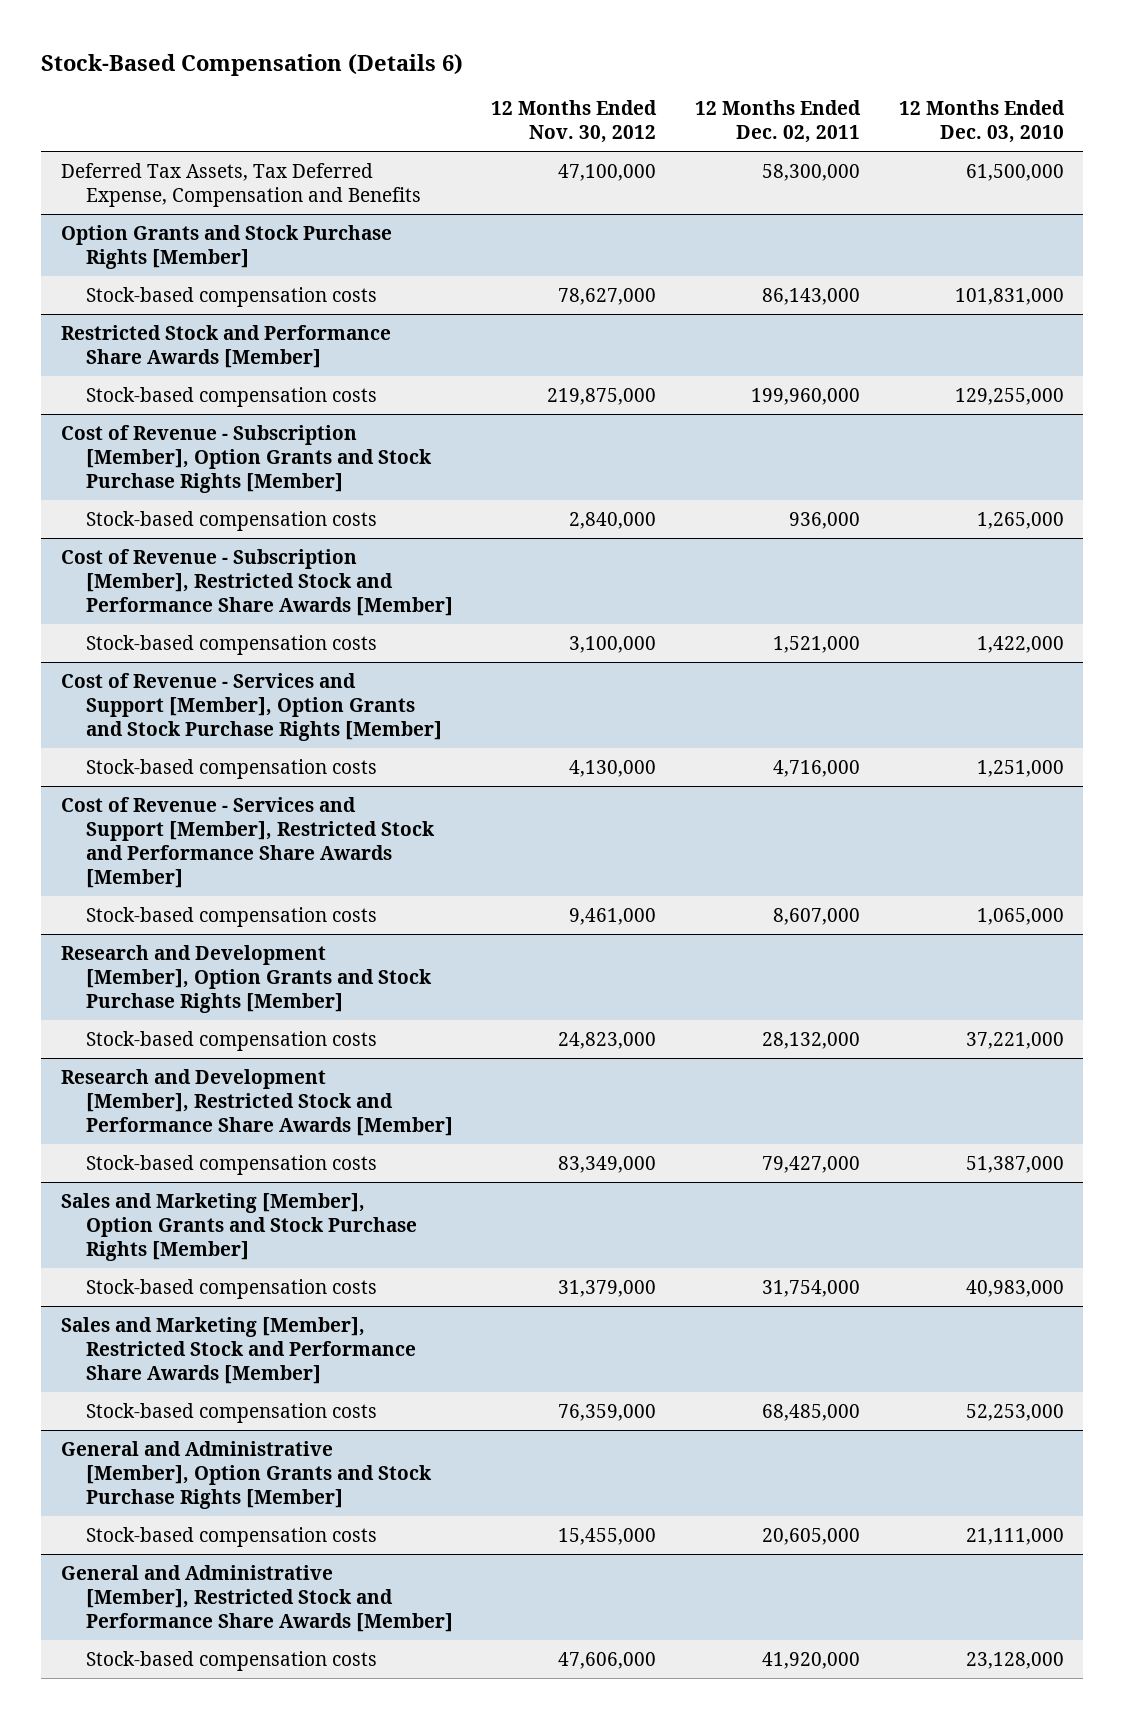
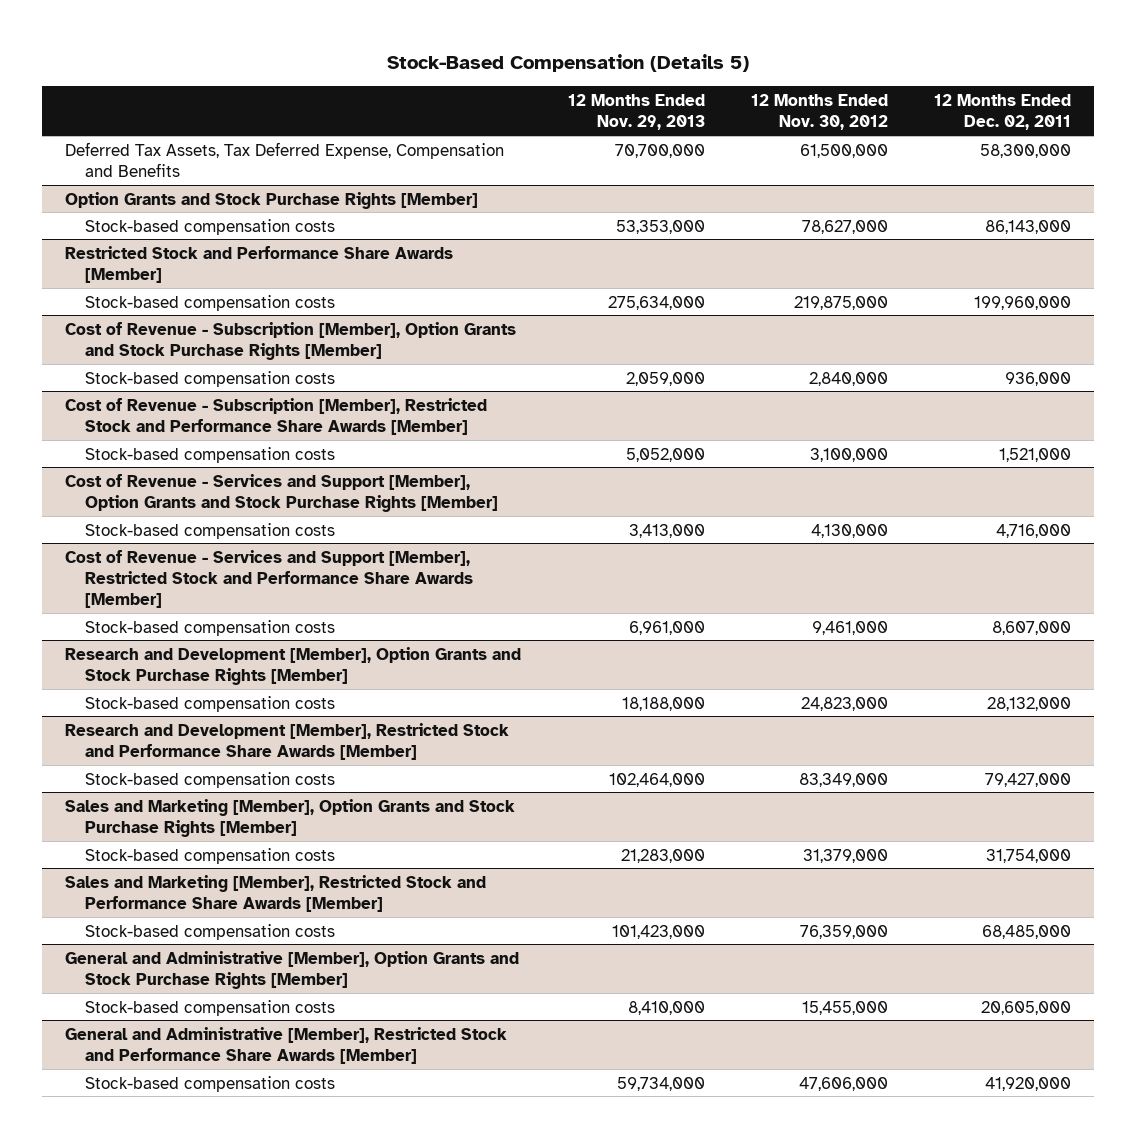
[41,53,464,76] Stock-Based Compensation (Details 6) -> [387,54,750,73] Stock-Based Compensation (Details 5)
[898,100,1065,144] 12 Months Ended Dec. 03, 2010 -> none
none -> [567,93,705,131] 12 Months Ended Nov. 29, 2013
[558,163,657,181] 47,100,000 -> [799,143,888,158] 61,500,000

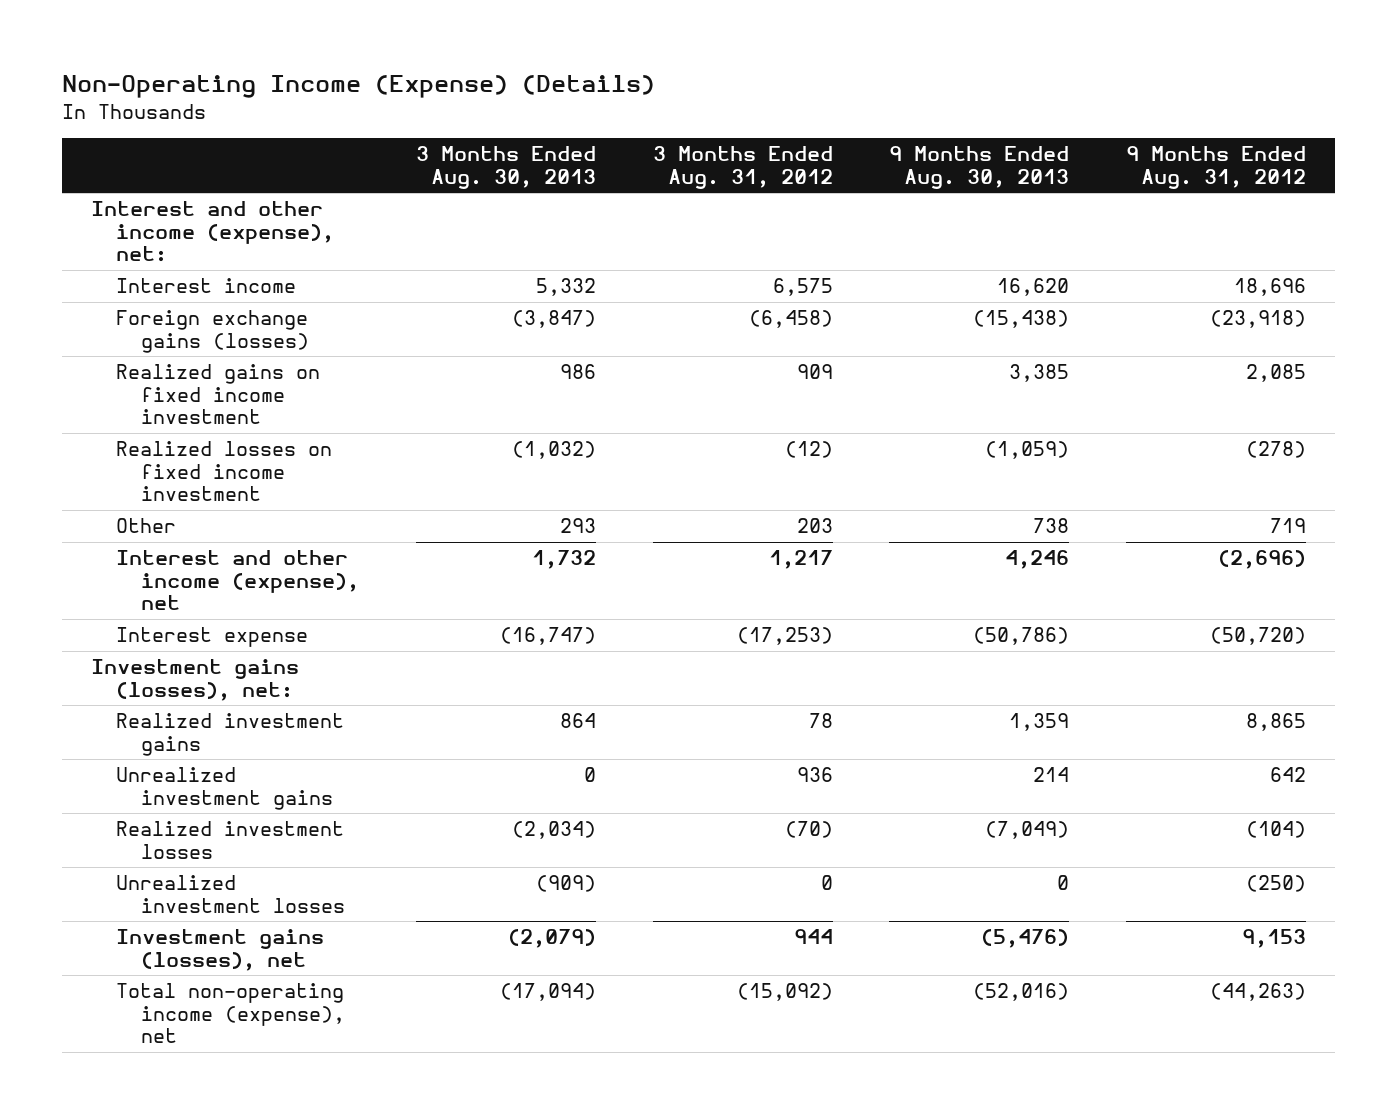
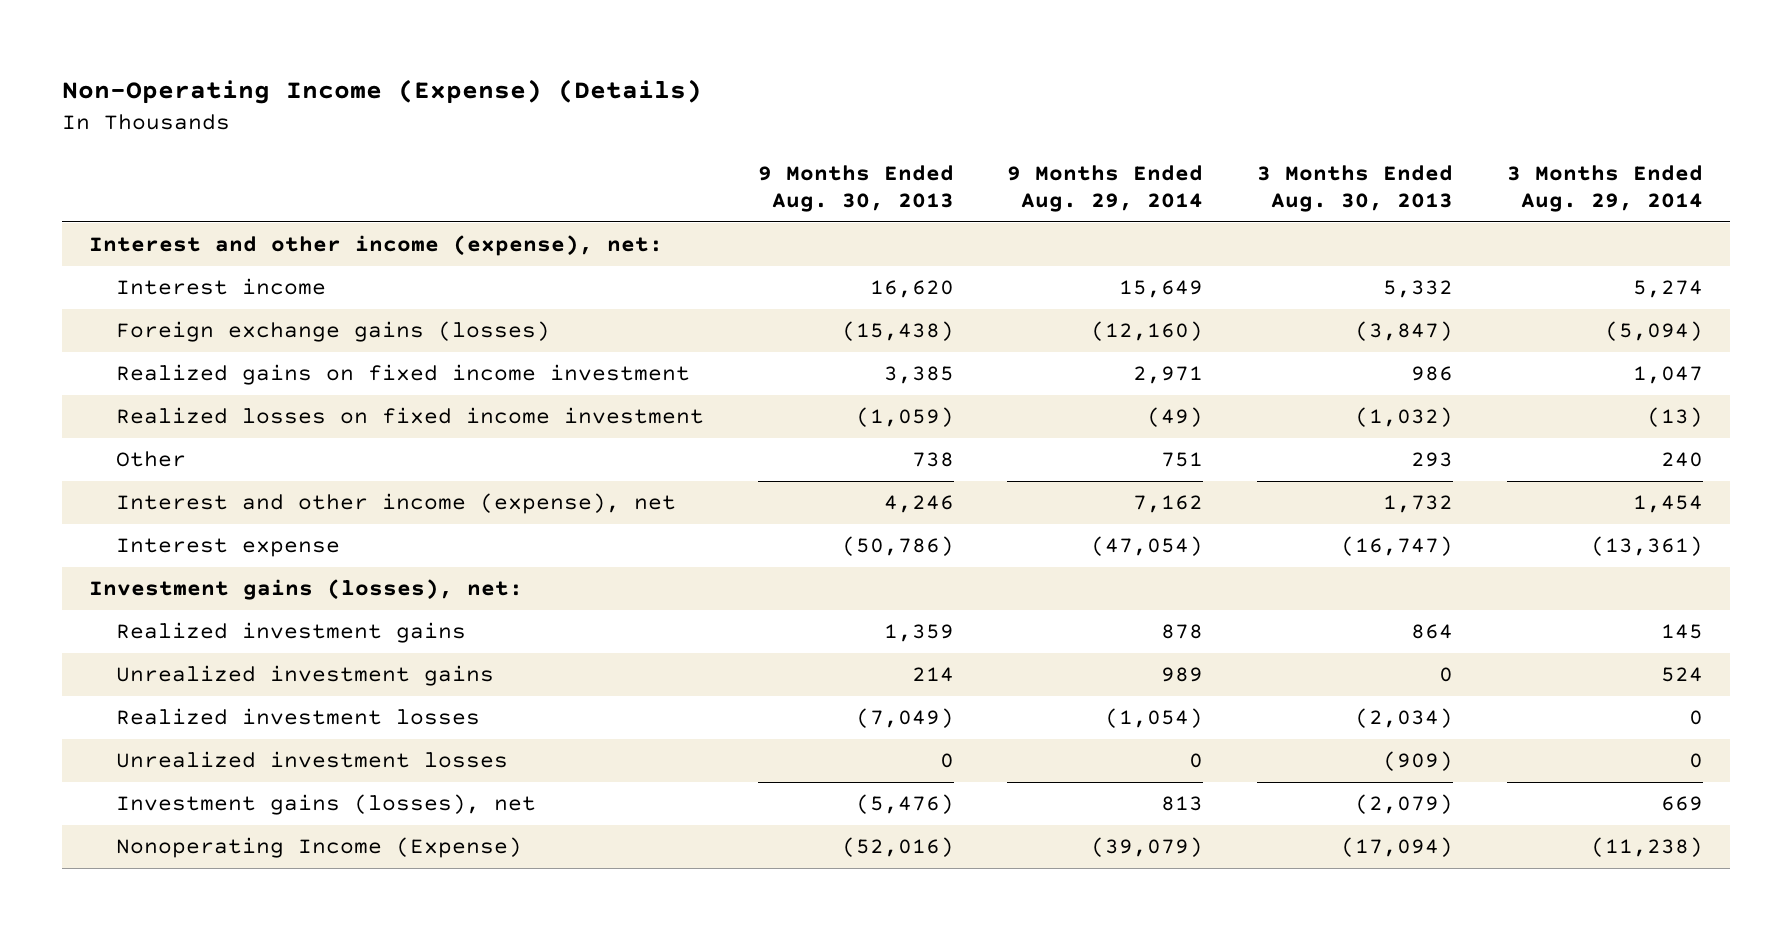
[652,146,833,189] 3 Months Ended Aug. 31, 2012 -> none
[1126,146,1307,189] 9 Months Ended Aug. 31, 2012 -> none
none -> [1007,164,1204,213] 9 Months Ended Aug. 29, 2014
none -> [1506,164,1703,213] 3 Months Ended Aug. 29, 2014
[115,983,345,1044] Total non-operating income (expense), net -> [115,837,522,859] Nonoperating Income (Expense)

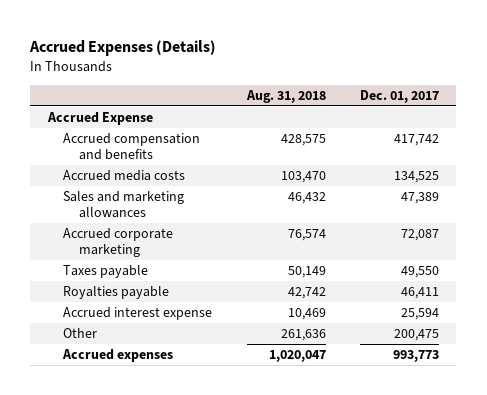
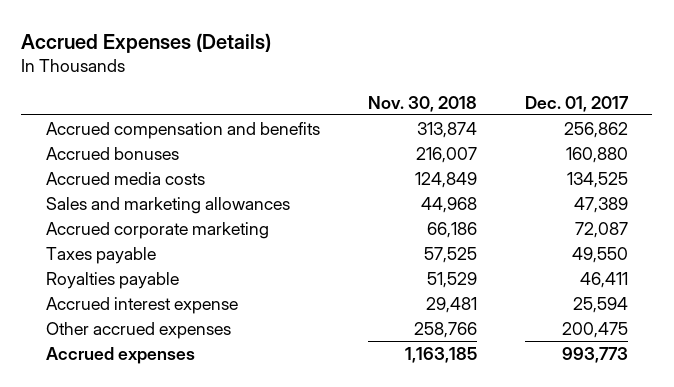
[245,89,326,103] Aug. 31, 2018 -> none
none -> [367,95,477,112] Nov. 30, 2018
[46,111,153,125] Accrued Expense -> none
[393,133,439,146] 417,742 -> [563,122,628,139] 256,862
none -> [45,147,179,161] Accrued bonuses
[63,327,98,338] Other -> [45,322,231,340] Other accrued expenses

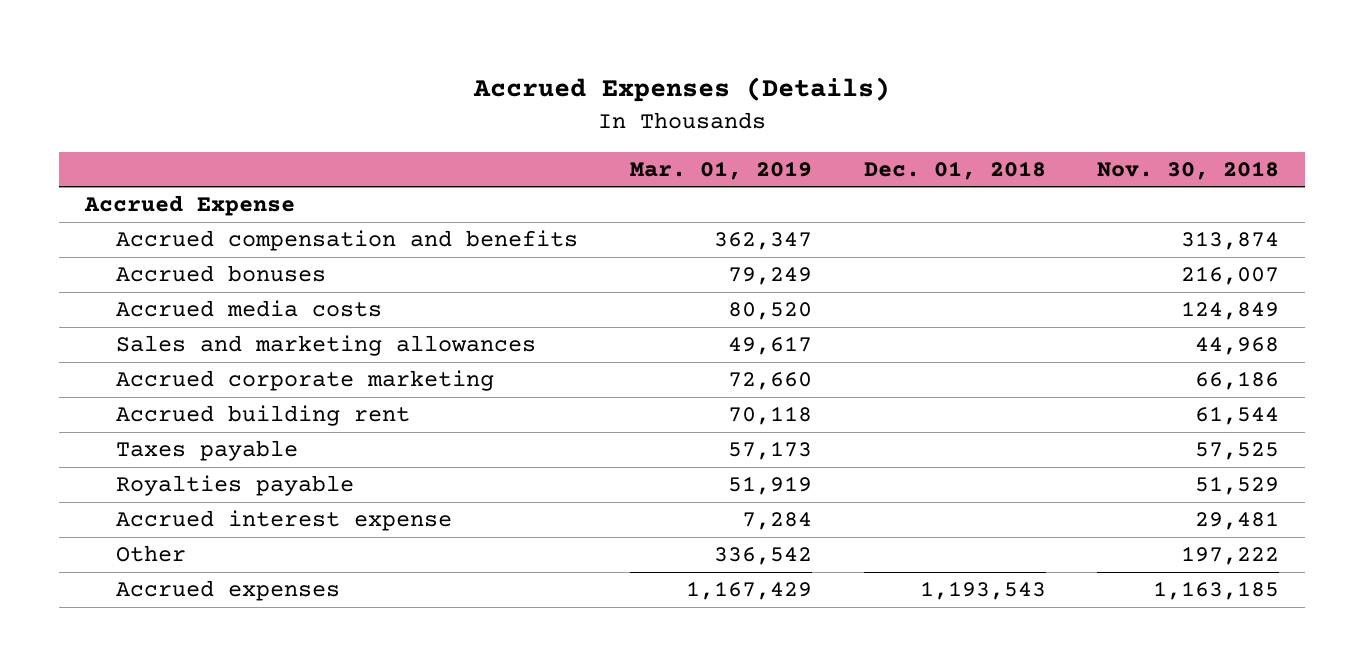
[524,95,629,112] Dec. 01, 2017 -> none
none -> [630,160,813,180] Mar. 01, 2019
none -> [863,160,1046,180] Dec. 01, 2018
none -> [84,195,296,217] Accrued Expense
none -> [116,405,411,427] Accrued building rent
[45,322,231,340] Other accrued expenses -> [116,545,187,563] Other
[413,322,477,339] 258,766 -> [1181,546,1280,566] 197,222

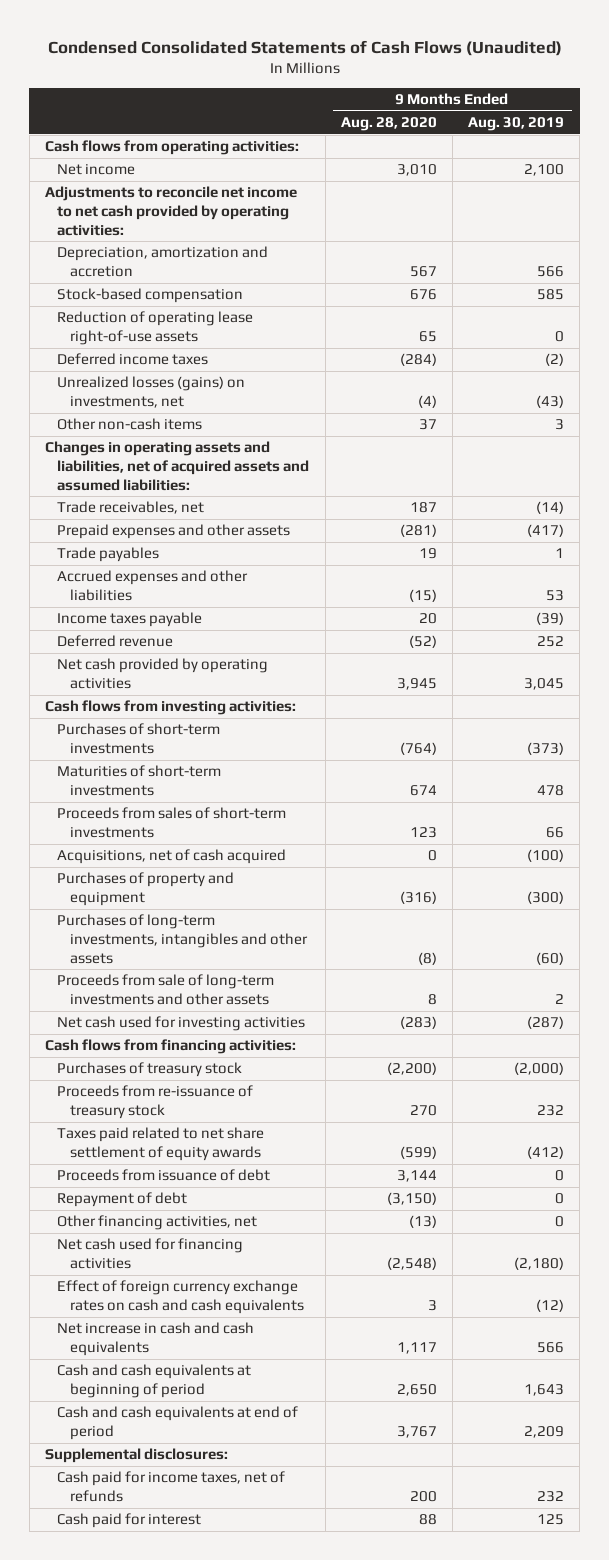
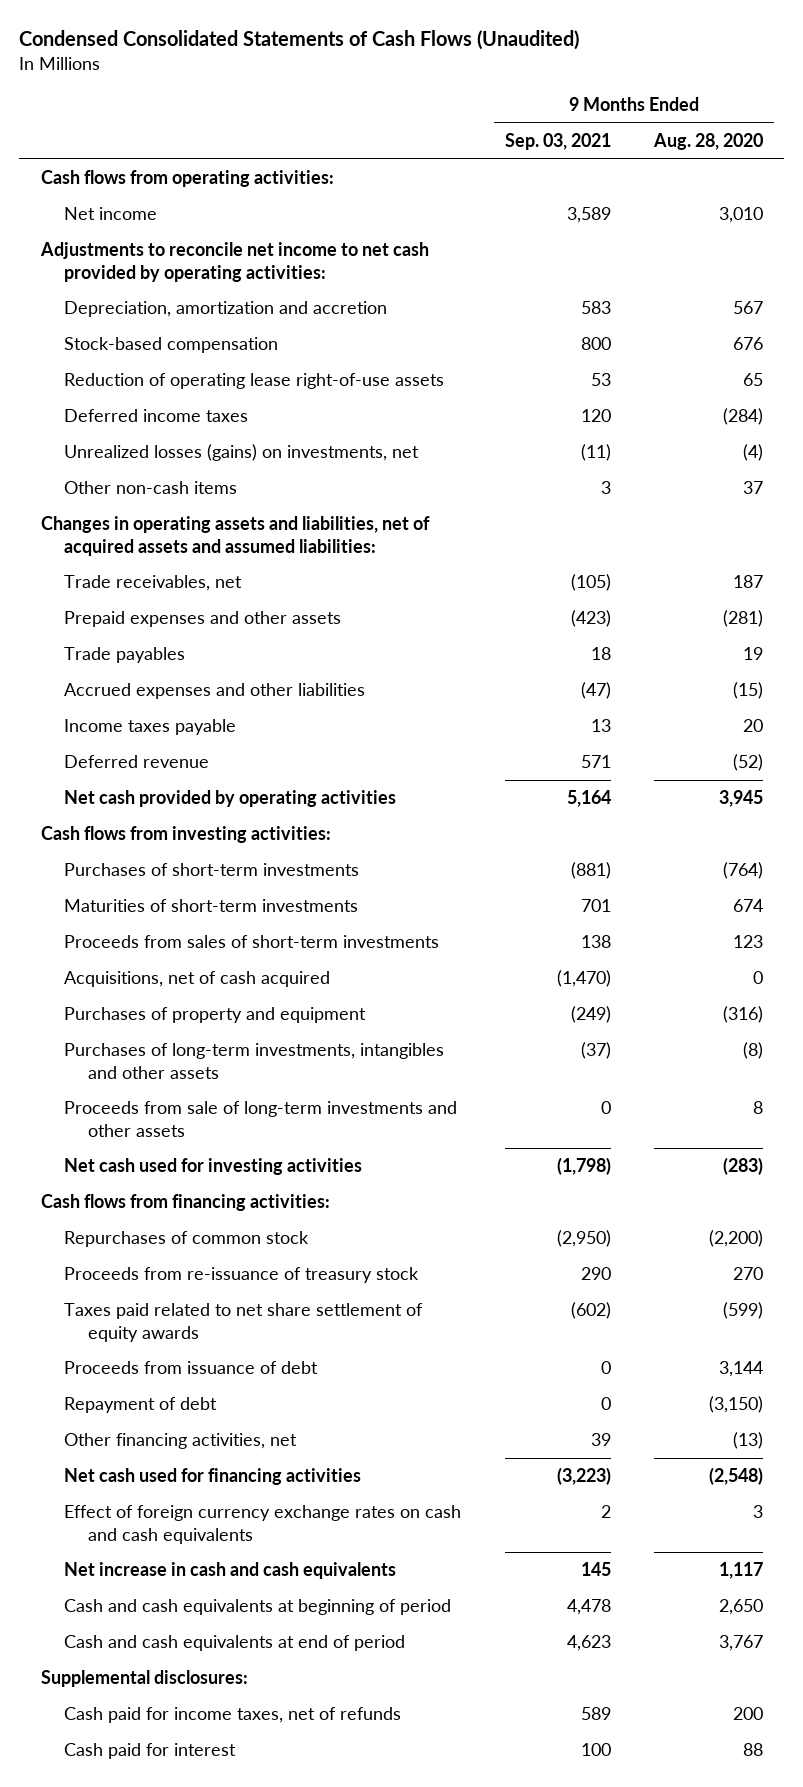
[468,116,565,131] Aug. 30, 2019 -> none
none -> [504,133,611,151] Sep. 03, 2021
[57,1062,243,1078] Purchases of treasury stock -> [64,1231,310,1248] Repurchases of common stock

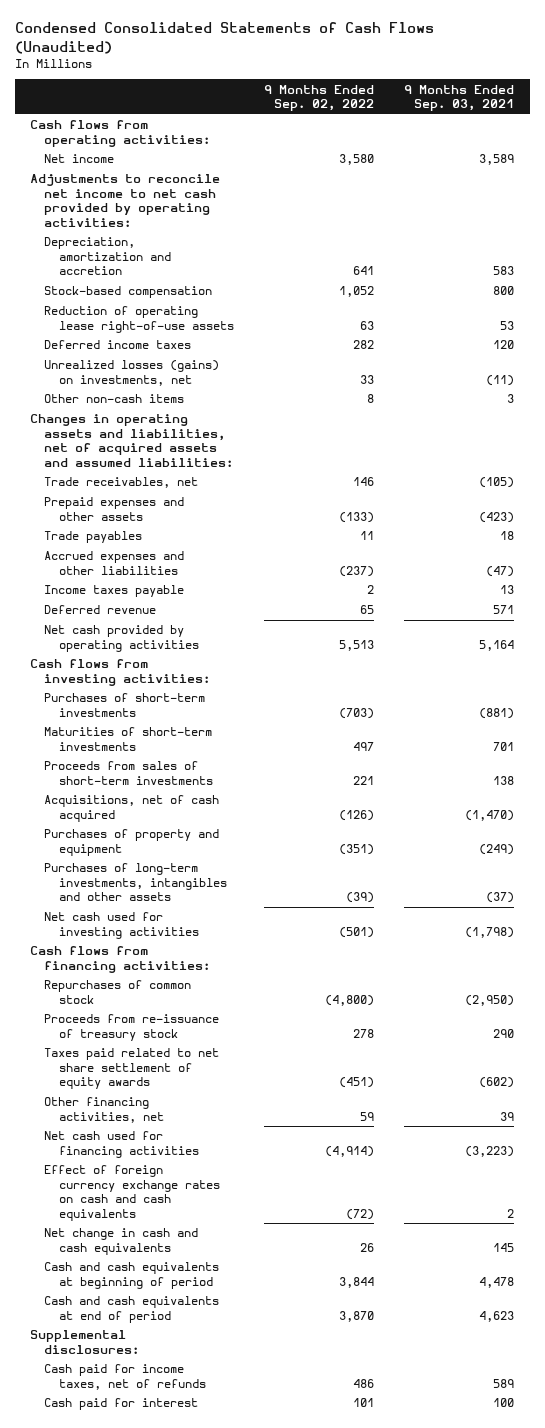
[652,133,763,151] Aug. 28, 2020 -> none
none -> [264,84,375,112] 9 Months Ended Sep. 02, 2022
[64,1101,458,1137] Proceeds from sale of long-term investments and other assets -> none
[64,1361,319,1375] Proceeds from issuance of debt -> none
[64,1397,218,1414] Repayment of debt -> none
[64,1562,397,1580] Net increase in cash and cash equivalents -> [44,1228,199,1255] Net change in cash and cash equivalents

